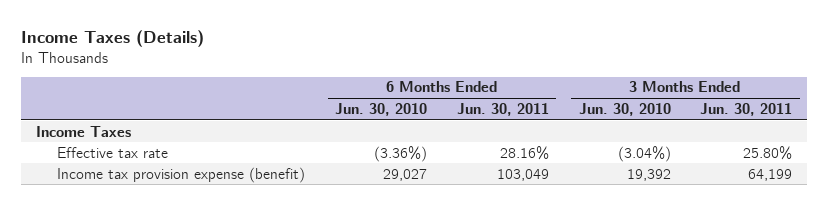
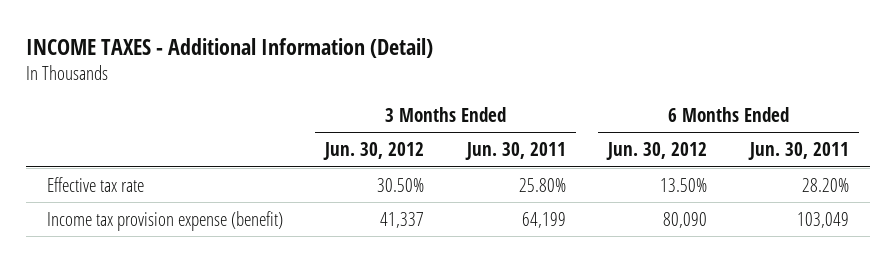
[21,30,205,48] Income Taxes (Details) -> [25,37,433,58] INCOME TAXES - Additional Information (Detail)
[335,102,428,116] Jun. 30, 2010 -> none
[578,102,671,116] Jun. 30, 2010 -> none
none -> [323,142,425,161] Jun. 30, 2012
none -> [606,142,708,161] Jun. 30, 2012
[35,125,131,137] Income Taxes -> none
[499,145,549,160] 28.16% -> [801,177,849,192] 28.20%

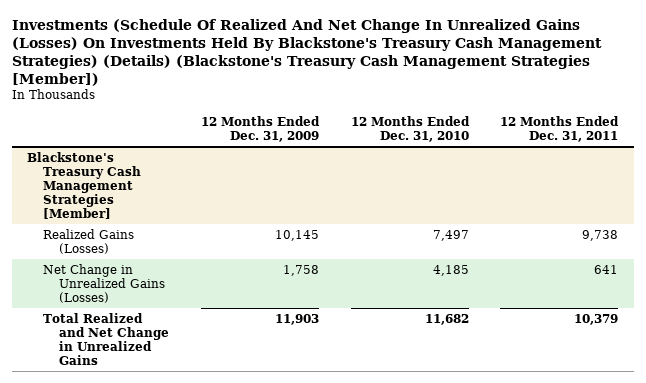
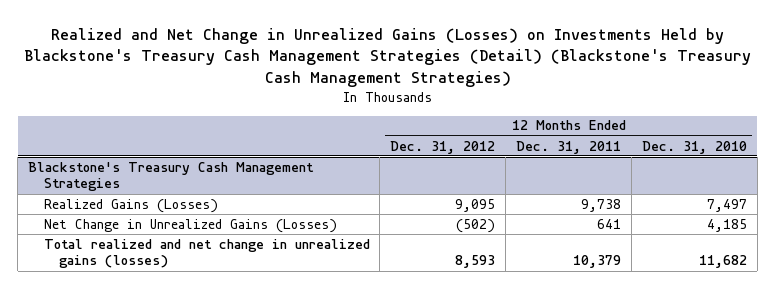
[11,18,602,86] Investments (Schedule Of Realized And Net Change In Unrealized Gains (Losses) On Investments Held By Blackstone's Treasury Cash Management Strategies) (Details) (Blackstone's Treasury Cash Management Strategies [Member]) -> [23,27,751,87] Realized and Net Change in Unrealized Gains (Losses) on Investments Held by Blackstone's Treasury Cash Management Strategies (Detail) (Blackstone's Treasury Cash Management Strategies)
[201,116,321,142] 12 Months Ended Dec. 31, 2009 -> none
none -> [390,140,496,154] Dec. 31, 2012
[27,151,142,219] Blackstone's Treasury Cash Management Strategies [Member] -> [28,161,315,192] Blackstone's Treasury Cash Management Strategies
[43,312,170,365] Total Realized and Net Change in Unrealized Gains -> [43,238,370,269] Total realized and net change in unrealized gains (losses)

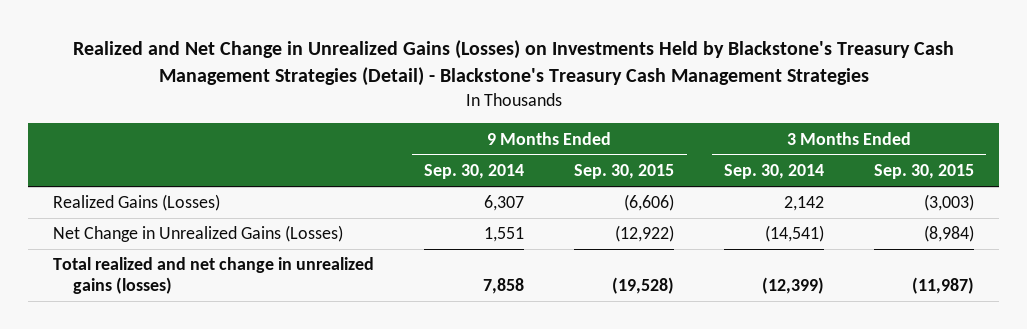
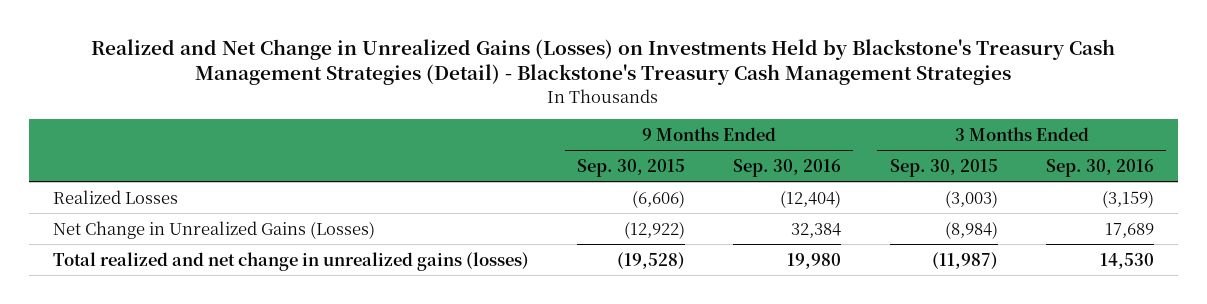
[424,164,525,180] Sep. 30, 2014 -> none
[724,164,825,180] Sep. 30, 2014 -> none
none -> [733,158,842,177] Sep. 30, 2016
none -> [1045,158,1154,177] Sep. 30, 2016
[53,194,221,212] Realized Gains (Losses) -> [52,189,178,204] Realized Losses

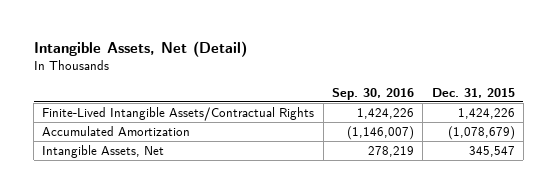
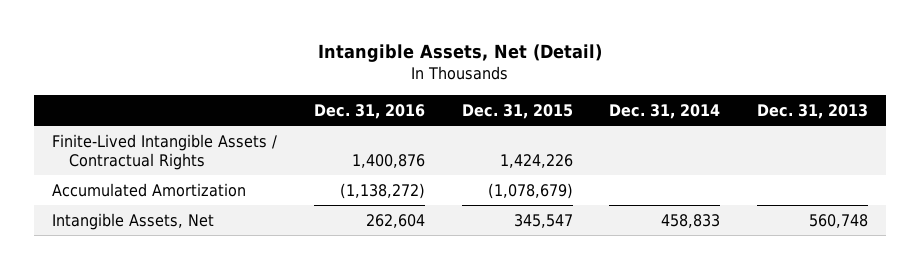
[332,87,415,100] Sep. 30, 2016 -> none
none -> [313,103,425,119] Dec. 31, 2016
none -> [609,103,721,119] Dec. 31, 2014
none -> [757,103,869,119] Dec. 31, 2013
[42,106,315,121] Finite-Lived Intangible Assets/Contractual Rights -> [52,133,278,170] Finite-Lived Intangible Assets / Contractual Rights

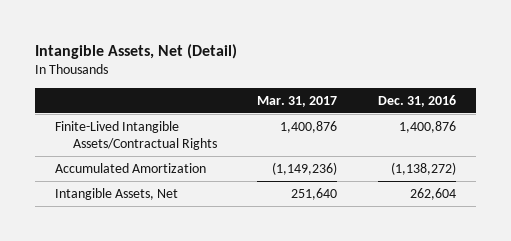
[461,103,573,119] Dec. 31, 2015 -> none
[609,103,721,119] Dec. 31, 2014 -> none
[757,103,869,119] Dec. 31, 2013 -> none
none -> [257,95,338,107] Mar. 31, 2017
[52,133,278,170] Finite-Lived Intangible Assets / Contractual Rights -> [54,120,218,150] Finite-Lived Intangible Assets/Contractual Rights

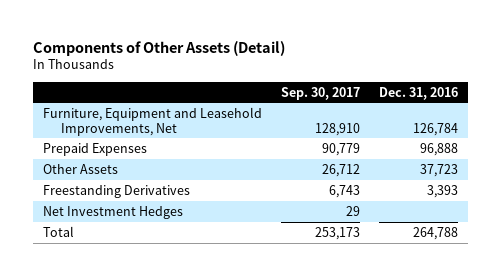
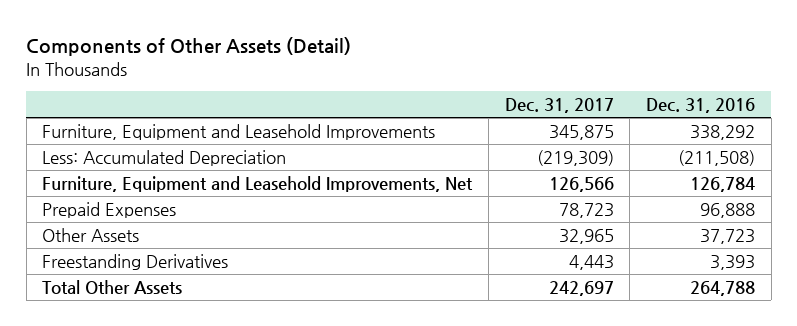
[281,86,361,100] Sep. 30, 2017 -> none
none -> [504,98,614,114] Dec. 31, 2017
none -> [42,123,436,140] Furniture, Equipment and Leasehold Improvements
none -> [42,149,287,166] Less: Accumulated Depreciation
[42,205,183,219] Net Investment Hedges -> none
[42,225,74,237] Total -> [42,279,183,294] Total Other Assets

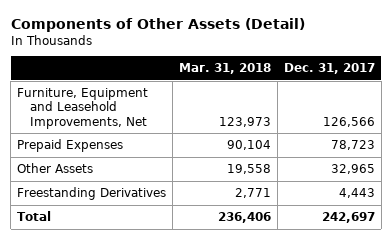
[645,98,755,114] Dec. 31, 2016 -> none
none -> [178,63,271,75] Mar. 31, 2018
[42,123,436,140] Furniture, Equipment and Leasehold Improvements -> none
[42,149,287,166] Less: Accumulated Depreciation -> none
[42,279,183,294] Total Other Assets -> [17,211,52,222] Total

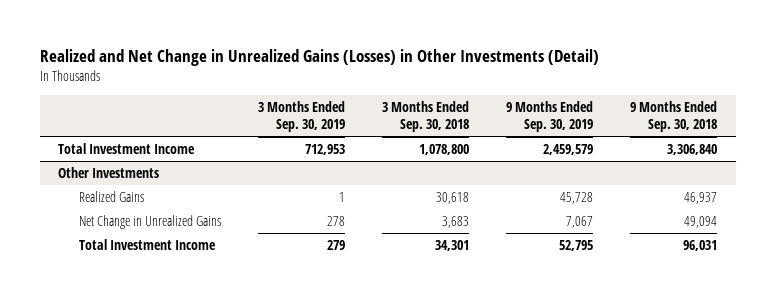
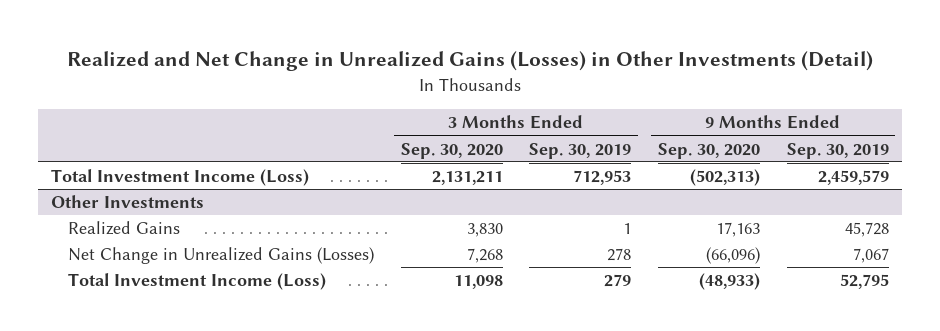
[382,101,470,133] 3 Months Ended Sep. 30, 2018 -> none
[630,101,718,133] 9 Months Ended Sep. 30, 2018 -> none
none -> [400,142,503,159] Sep. 30, 2020
none -> [658,142,761,159] Sep. 30, 2020
[58,143,196,155] Total Investment Income -> [51,169,310,187] Total Investment Income (Loss)
[79,215,222,230] Net Change in Unrealized Gains -> [68,247,375,265] Net Change in Unrealized Gains (Losses)
[79,239,217,251] Total Investment Income -> [68,273,327,291] Total Investment Income (Loss)

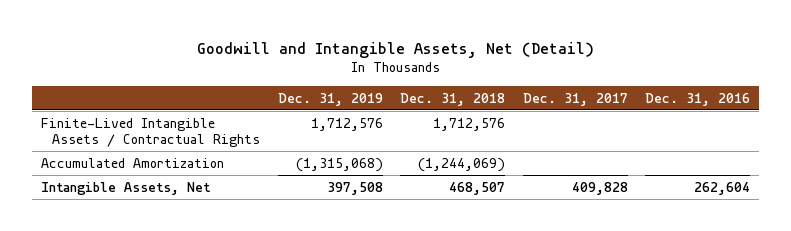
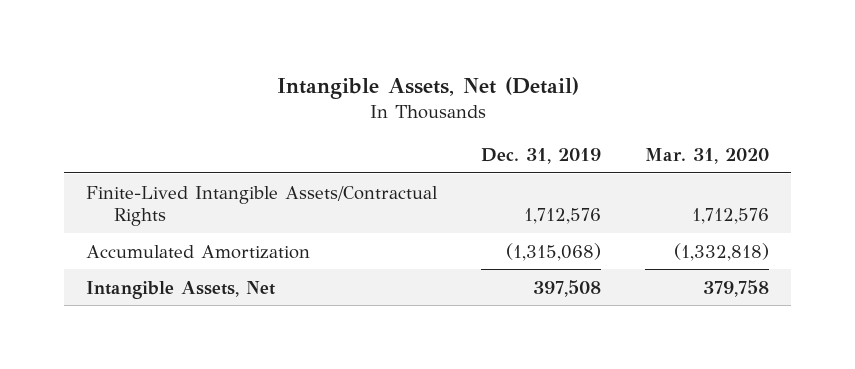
[196,41,594,58] Goodwill and Intangible Assets, Net (Detail) -> [276,76,579,99] Intangible Assets, Net (Detail)
[400,92,506,106] Dec. 31, 2018 -> none
[522,92,628,106] Dec. 31, 2017 -> none
[645,92,751,106] Dec. 31, 2016 -> none
none -> [645,148,770,165] Mar. 31, 2020
[41,117,261,147] Finite-Lived Intangible Assets / Contractual Rights -> [86,185,439,227] Finite-Lived Intangible Assets/Contractual Rights

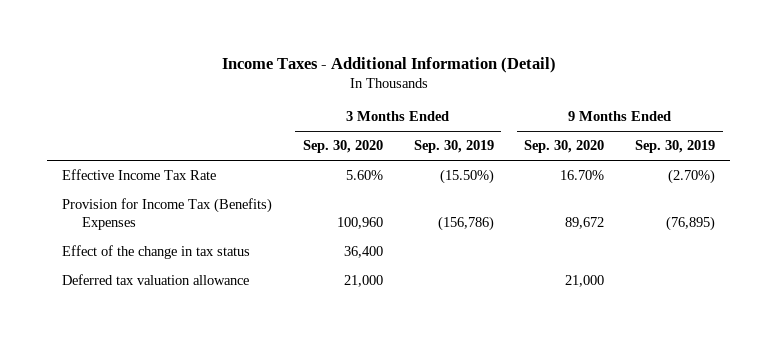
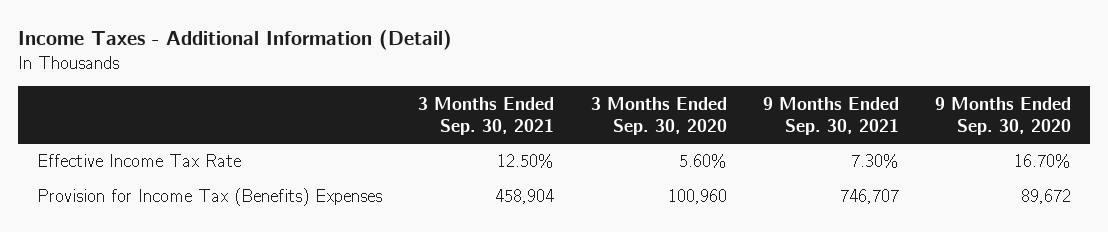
[413,140,494,154] Sep. 30, 2019 -> none
[634,140,715,154] Sep. 30, 2019 -> none
none -> [418,96,555,135] 3 Months Ended Sep. 30, 2021
none -> [762,96,899,135] 9 Months Ended Sep. 30, 2021
[62,245,251,260] Effect of the change in tax status -> none
[62,274,250,286] Deferred tax valuation allowance -> none

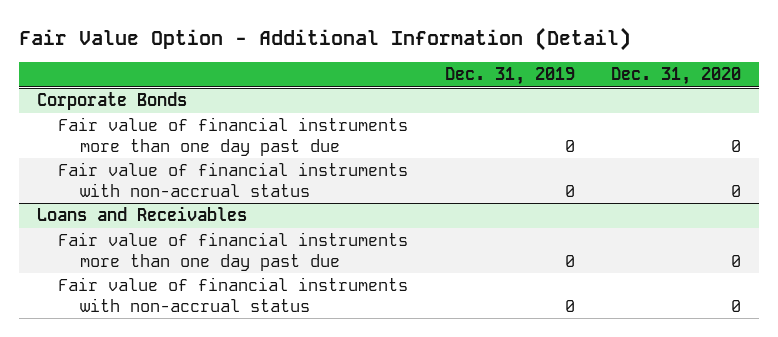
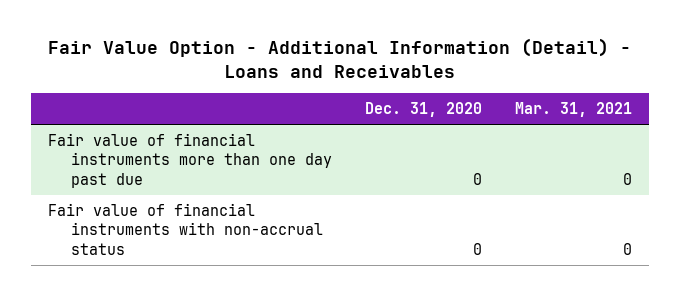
[19,27,632,52] Fair Value Option - Additional Information (Detail) -> [47,38,631,78] Fair Value Option - Additional Information (Detail) - Loans and Receivables
[444,67,575,86] Dec. 31, 2019 -> none
none -> [515,101,633,117] Mar. 31, 2021
[37,92,188,111] Corporate Bonds -> none
[37,206,248,222] Loans and Receivables -> none
[58,232,409,271] Fair value of financial instruments more than one day past due -> none
[58,277,409,312] Fair value of financial instruments with non-accrual status -> none

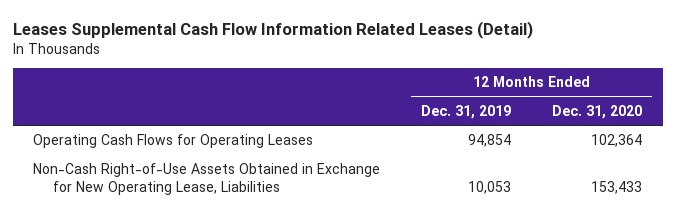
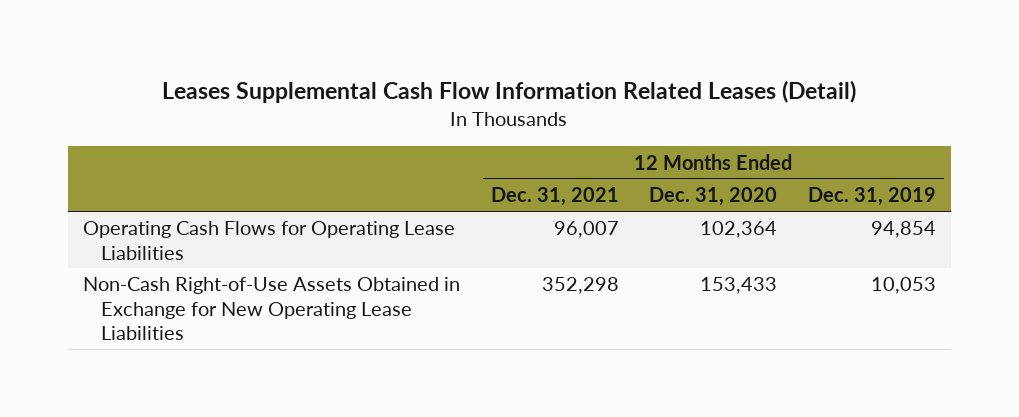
none -> [490,187,619,207] Dec. 31, 2021
[33,134,314,149] Operating Cash Flows for Operating Leases -> [82,221,455,260] Operating Cash Flows for Operating Lease Liabilities
[33,163,381,195] Non-Cash Right-of-Use Assets Obtained in Exchange for New Operating Lease, Liabilities -> [82,277,460,340] Non-Cash Right-of-Use Assets Obtained in Exchange for New Operating Lease Liabilities

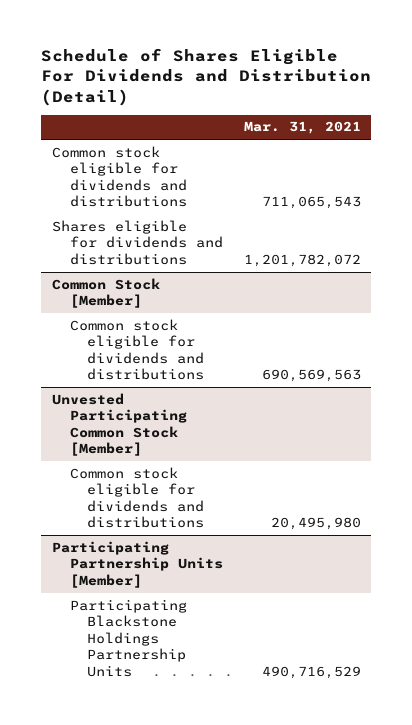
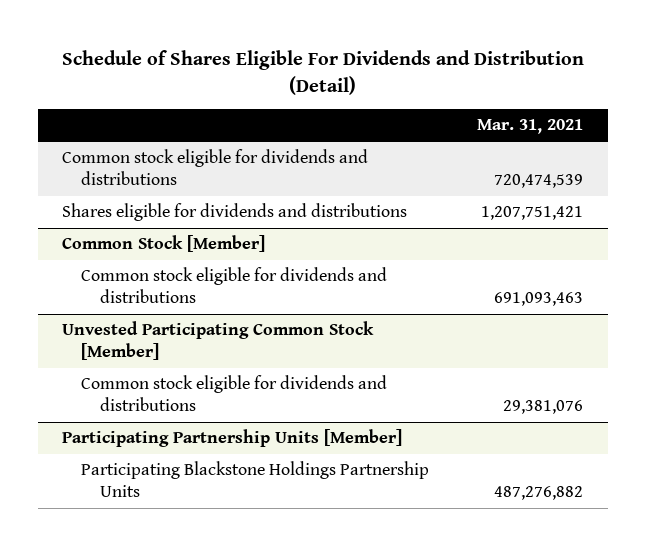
[261,196,361,210] 711,065,543 -> [494,174,584,189] 720,474,539
[243,253,361,267] 1,201,782,072 -> [481,206,584,221] 1,207,751,421
[261,369,361,383] 690,569,563 -> [494,292,584,307] 691,093,463
[270,517,361,531] 20,495,980 -> [503,400,584,415] 29,381,076
[261,665,361,679] 490,716,529 -> [494,486,584,501] 487,276,882

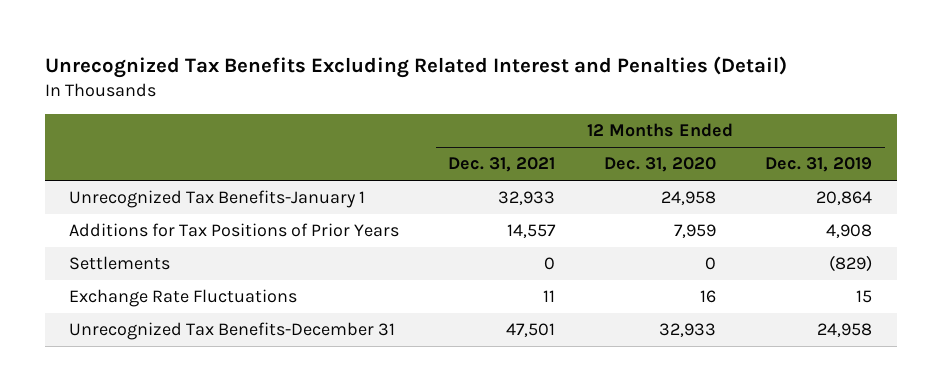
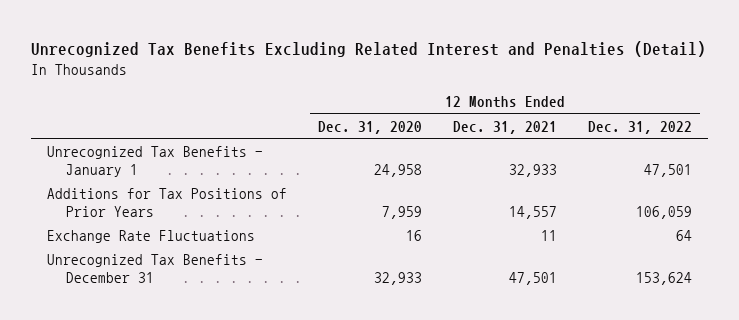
[765,157,873,173] Dec. 31, 2019 -> none
none -> [588,120,693,134] Dec. 31, 2022
[69,190,366,209] Unrecognized Tax Benefits-January 1 -> [46,146,263,177] Unrecognized Tax Benefits - January 1
[69,256,171,271] Settlements -> none
[69,322,396,341] Unrecognized Tax Benefits-December 31 -> [46,254,263,283] Unrecognized Tax Benefits - December 31

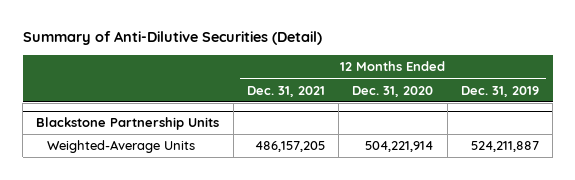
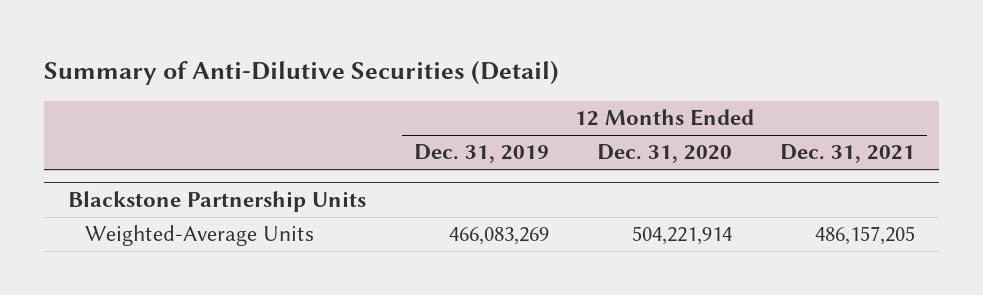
[470,141,539,153] 524,211,887 -> [449,227,550,246] 466,083,269

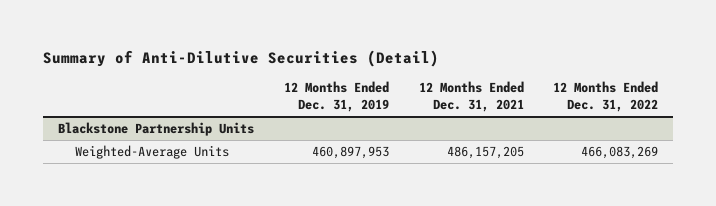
[597,144,733,164] Dec. 31, 2020 -> none
none -> [553,81,659,113] 12 Months Ended Dec. 31, 2022
[449,227,550,246] 466,083,269 -> [311,146,389,160] 460,897,953

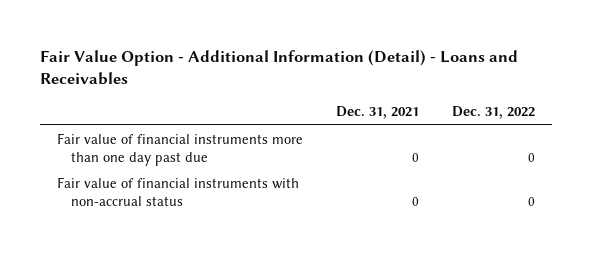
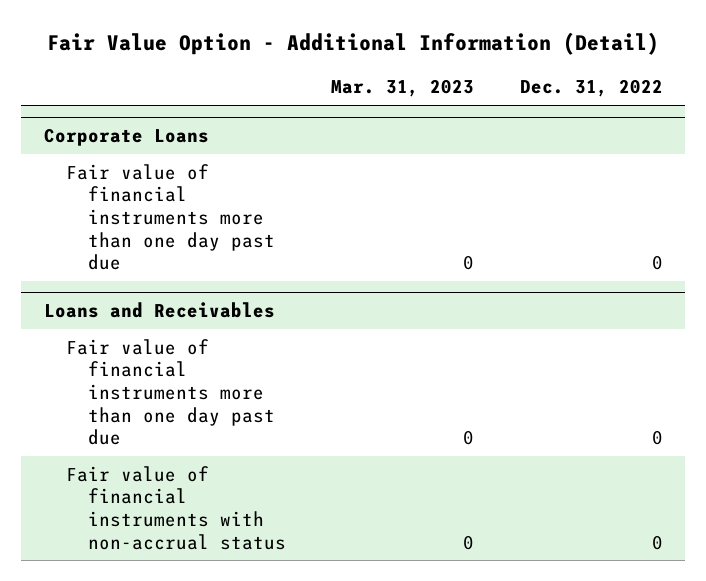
[40,50,519,86] Fair Value Option - Additional Information (Detail) - Loans and Receivables -> [47,31,660,55] Fair Value Option - Additional Information (Detail)
[335,106,419,120] Dec. 31, 2021 -> none
none -> [331,79,475,98] Mar. 31, 2023
none -> [43,128,209,147] Corporate Loans
none -> [43,302,275,319] Loans and Receivables
none -> [66,338,276,446] Fair value of financial instruments more than one day past due

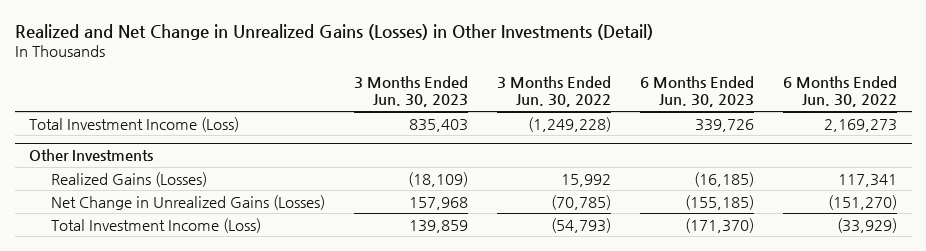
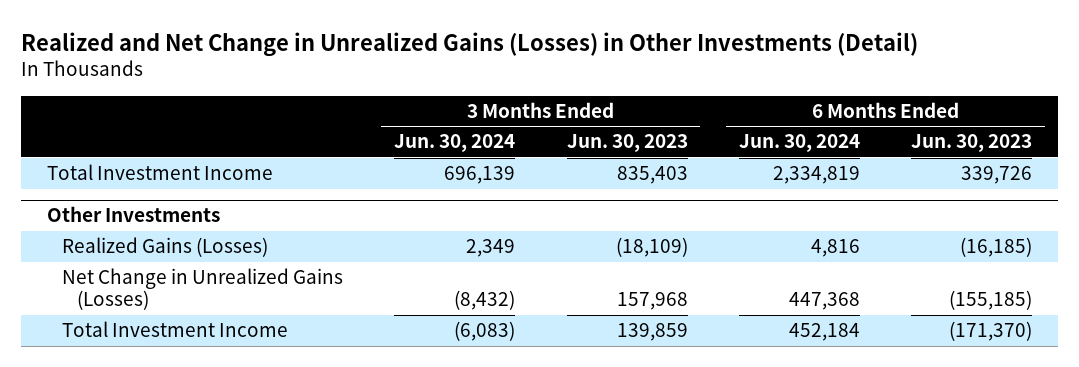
[496,76,611,108] 3 Months Ended Jun. 30, 2022 -> none
[783,76,898,108] 6 Months Ended Jun. 30, 2022 -> none
none -> [394,134,516,153] Jun. 30, 2024
none -> [738,134,860,153] Jun. 30, 2024
[29,116,240,132] Total Investment Income (Loss) -> [46,164,273,181] Total Investment Income
[50,217,261,233] Total Investment Income (Loss) -> [61,321,288,338] Total Investment Income

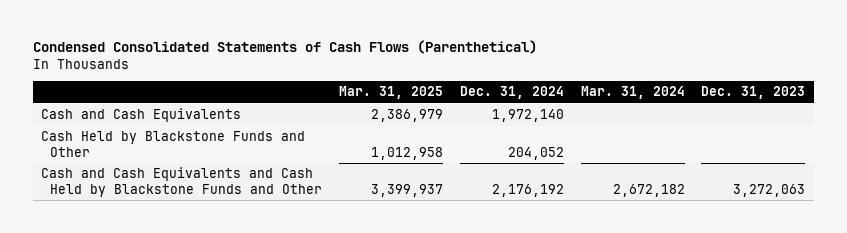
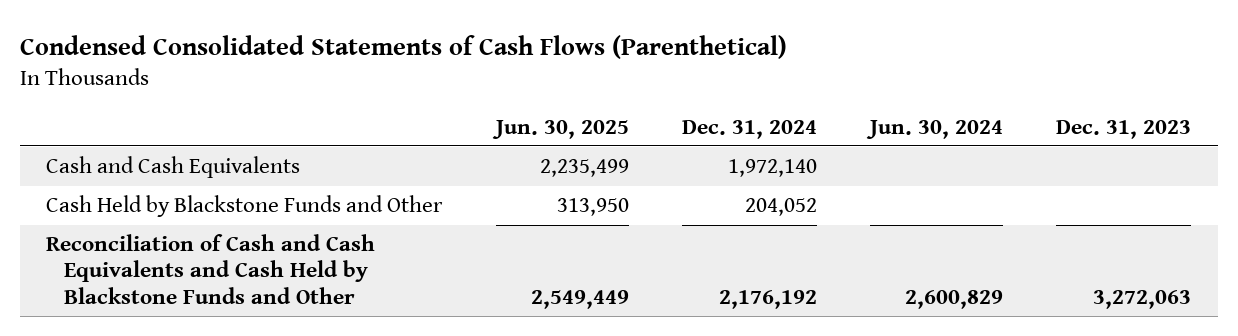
[338,86,443,100] Mar. 31, 2025 -> none
[580,86,685,100] Mar. 31, 2024 -> none
none -> [491,119,629,139] Jun. 30, 2025
none -> [865,119,1003,139] Jun. 30, 2024
[41,167,322,198] Cash and Cash Equivalents and Cash Held by Blackstone Funds and Other -> [46,234,376,304] Reconciliation of Cash and Cash Equivalents and Cash Held by Blackstone Funds and Other

